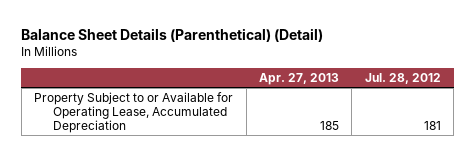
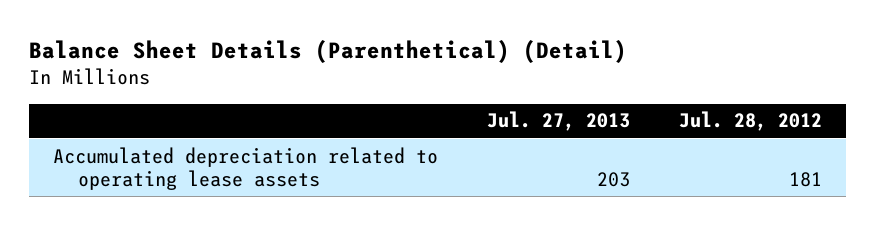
[258,73,339,86] Apr. 27, 2013 -> none
none -> [486,111,630,132] Jul. 27, 2013
[34,92,234,134] Property Subject to or Available for Operating Lease, Accumulated Depreciation -> [52,146,438,191] Accumulated depreciation related to operating lease assets

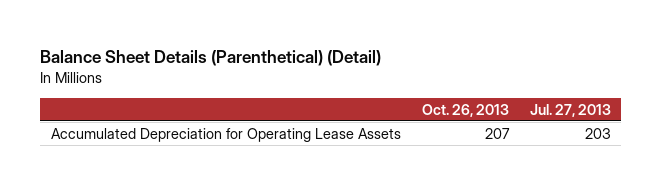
[678,111,822,132] Jul. 28, 2012 -> none
none -> [421,103,509,117] Oct. 26, 2013
[52,146,438,191] Accumulated depreciation related to operating lease assets -> [50,127,401,142] Accumulated Depreciation for Operating Lease Assets

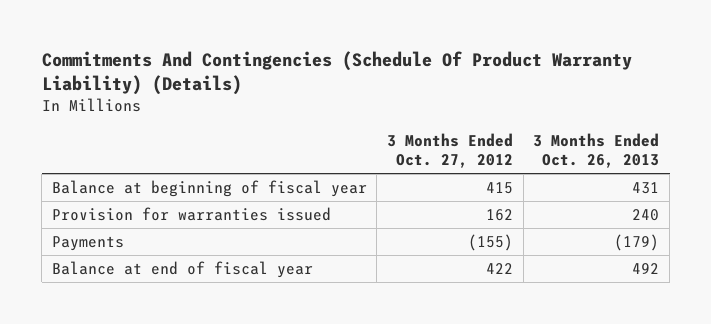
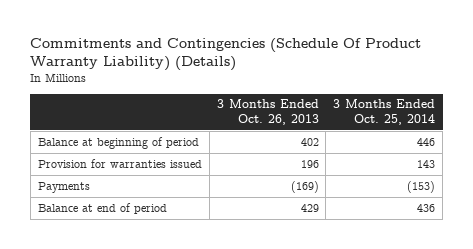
[41,50,632,95] Commitments And Contingencies (Schedule Of Product Warranty Liability) (Details) -> [30,38,422,72] Commitments and Contingencies (Schedule Of Product Warranty Liability) (Details)
[387,132,514,169] 3 Months Ended Oct. 27, 2012 -> none
none -> [333,99,436,125] 3 Months Ended Oct. 25, 2014
[51,179,367,197] Balance at beginning of fiscal year -> [37,136,199,149] Balance at beginning of period
[632,181,660,194] 431 -> [300,137,319,146] 402
[632,208,660,221] 240 -> [300,159,319,168] 196
[614,233,660,251] (179) -> [290,180,319,193] (169)
[51,260,313,278] Balance at end of fiscal year -> [37,202,167,214] Balance at end of period
[632,262,660,274] 492 -> [300,203,319,212] 429

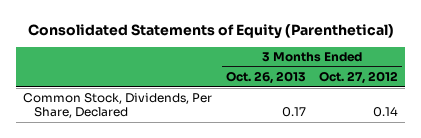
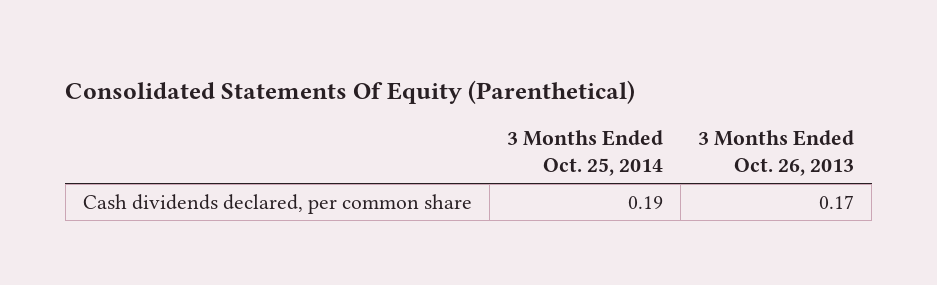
[27,23,394,39] Consolidated Statements of Equity (Parenthetical) -> [65,79,636,104] Consolidated Statements Of Equity (Parenthetical)
[319,70,399,84] Oct. 27, 2012 -> none
none -> [507,130,664,177] 3 Months Ended Oct. 25, 2014
[22,93,212,119] Common Stock, Dividends, Per Share, Declared -> [82,193,472,214] Cash dividends declared, per common share

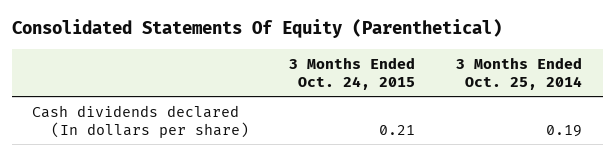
[698,130,855,177] 3 Months Ended Oct. 26, 2013 -> none
none -> [289,56,416,90] 3 Months Ended Oct. 24, 2015
[82,193,472,214] Cash dividends declared, per common share -> [32,104,249,138] Cash dividends declared (In dollars per share)

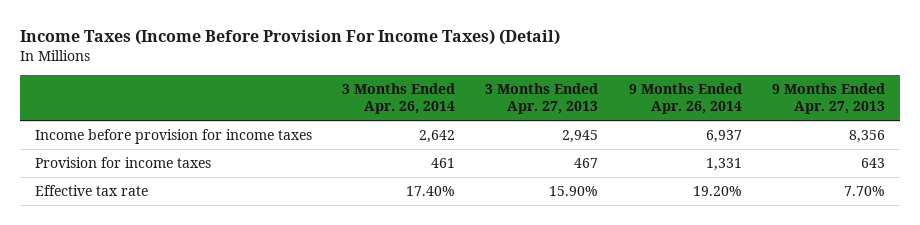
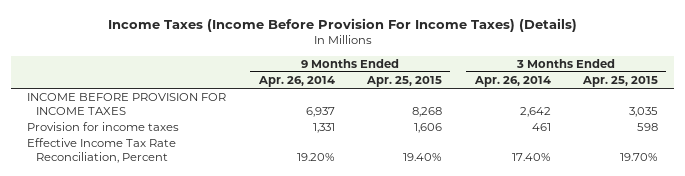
[19,28,560,45] Income Taxes (Income Before Provision For Income Taxes) (Detail) -> [107,17,577,32] Income Taxes (Income Before Provision For Income Taxes) (Details)
[485,82,599,115] 3 Months Ended Apr. 27, 2013 -> none
[771,82,885,115] 9 Months Ended Apr. 27, 2013 -> none
none -> [366,76,443,88] Apr. 25, 2015
none -> [582,76,659,88] Apr. 25, 2015
[35,128,313,144] Income before provision for income taxes -> [27,93,227,115] INCOME BEFORE PROVISION FOR INCOME TAXES
[35,184,149,196] Effective tax rate -> [27,138,177,163] Effective Income Tax Rate Reconciliation, Percent

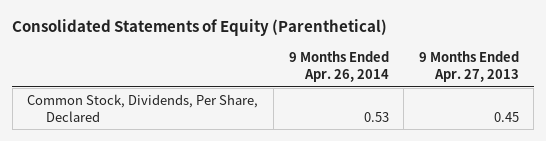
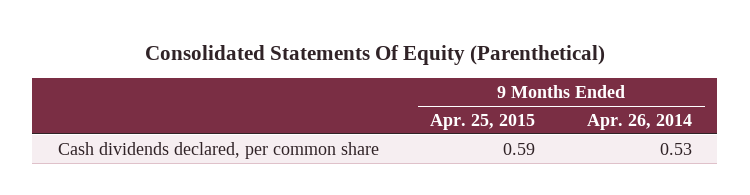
[12,19,388,37] Consolidated Statements of Equity (Parenthetical) -> [144,45,605,66] Consolidated Statements Of Equity (Parenthetical)
[418,51,519,82] 9 Months Ended Apr. 27, 2013 -> none
none -> [430,113,536,130] Apr. 25, 2015
[27,94,259,122] Common Stock, Dividends, Per Share, Declared -> [57,141,379,159] Cash dividends declared, per common share

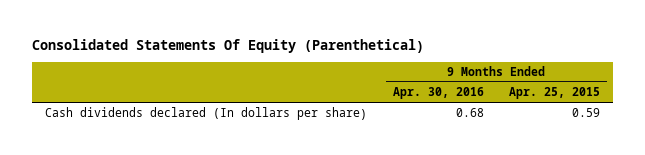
[586,113,692,130] Apr. 26, 2014 -> none
none -> [392,87,484,100] Apr. 30, 2016
[57,141,379,159] Cash dividends declared, per common share -> [45,107,368,121] Cash dividends declared (In dollars per share)

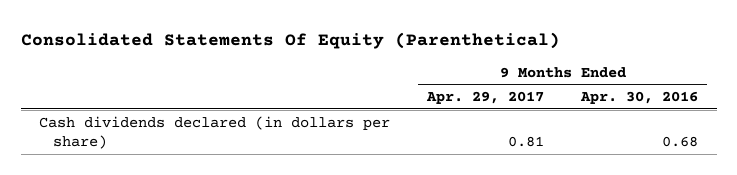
[509,87,601,100] Apr. 25, 2015 -> none
none -> [426,91,545,105] Apr. 29, 2017
[45,107,368,121] Cash dividends declared (In dollars per share) -> [39,115,391,150] Cash dividends declared (in dollars per share)

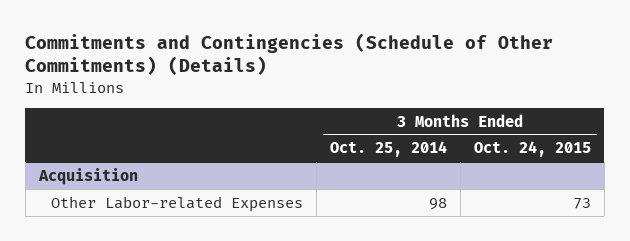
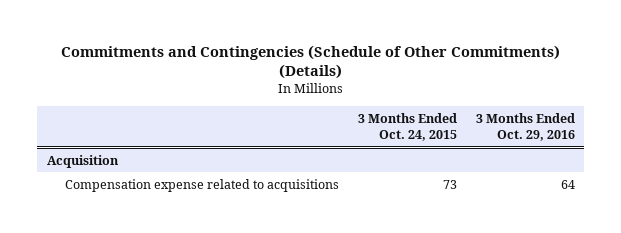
[329,141,447,158] Oct. 25, 2014 -> none
none -> [475,112,575,141] 3 Months Ended Oct. 29, 2016
[50,195,303,212] Other Labor-related Expenses -> [64,178,339,192] Compensation expense related to acquisitions

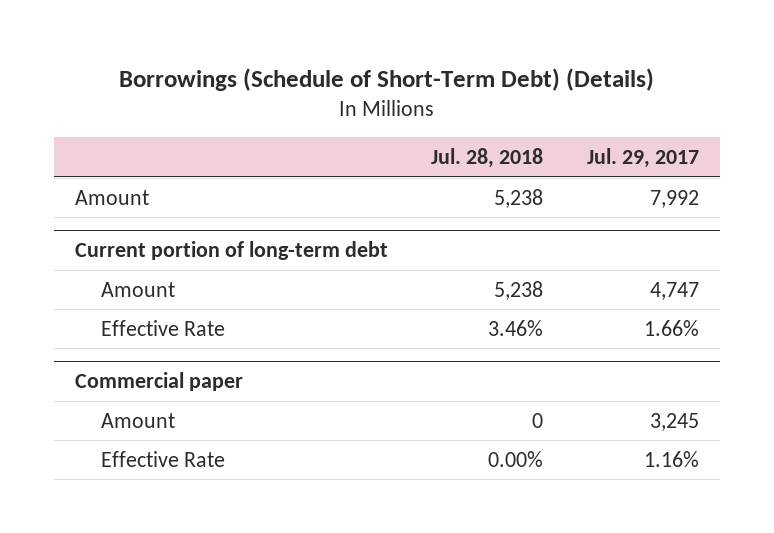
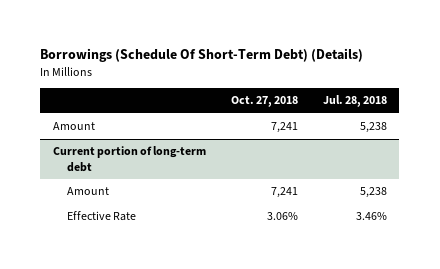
[118,67,654,91] Borrowings (Schedule of Short-Term Debt) (Details) -> [40,48,364,63] Borrowings (Schedule Of Short-Term Debt) (Details)
[586,148,699,169] Jul. 29, 2017 -> none
none -> [230,96,298,108] Oct. 27, 2018
[75,372,244,392] Commercial paper -> none
[101,412,176,428] Amount -> none
[101,450,226,467] Effective Rate -> none

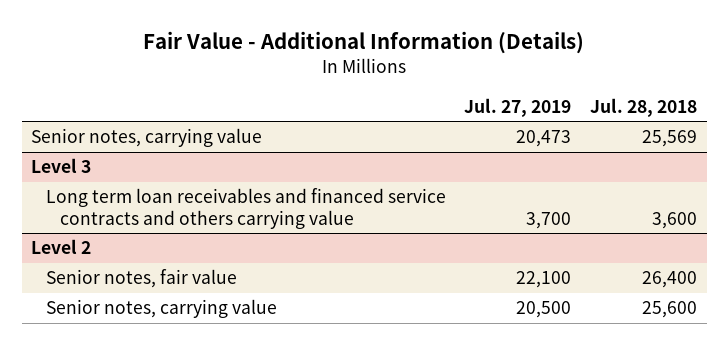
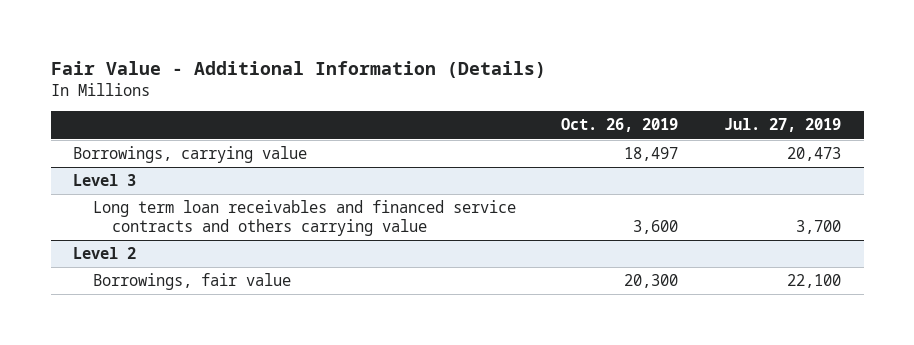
[590,97,698,117] Jul. 28, 2018 -> none
none -> [561,118,679,133] Oct. 26, 2019
[31,128,263,148] Senior notes, carrying value -> [73,146,308,164] Borrowings, carrying value
[45,299,277,319] Senior notes, carrying value -> none
[45,269,237,289] Senior notes, fair value -> [92,273,291,291] Borrowings, fair value

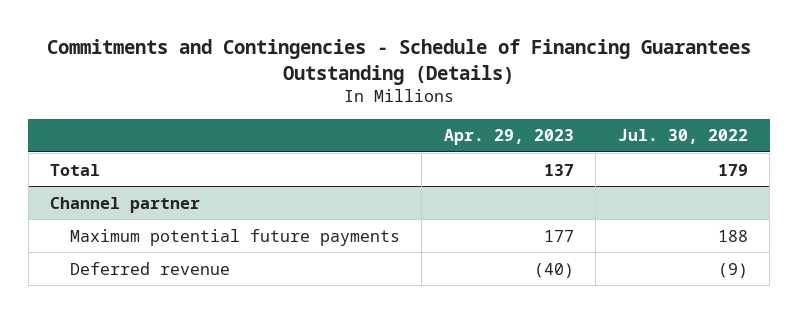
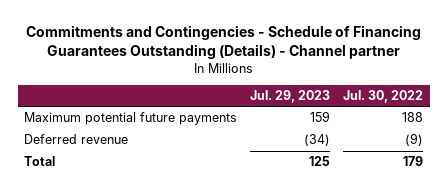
[46,38,751,85] Commitments and Contingencies - Schedule of Financing Guarantees Outstanding (Details) -> [25,24,421,60] Commitments and Contingencies - Schedule of Financing Guarantees Outstanding (Details) - Channel partner
[443,129,574,146] Apr. 29, 2023 -> none
none -> [250,90,331,104] Jul. 29, 2023
[50,196,201,213] Channel partner -> none
[50,163,101,176] Total -> [24,156,56,167] Total

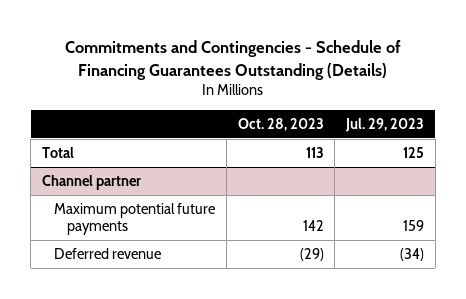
[25,24,421,60] Commitments and Contingencies - Schedule of Financing Guarantees Outstanding (Details) - Channel partner -> [65,40,402,80] Commitments and Contingencies - Schedule of Financing Guarantees Outstanding (Details)
[343,90,424,104] Jul. 30, 2022 -> none
none -> [237,117,324,131] Oct. 28, 2023
[24,156,56,167] Total -> [41,147,74,159] Total
none -> [41,175,141,191] Channel partner

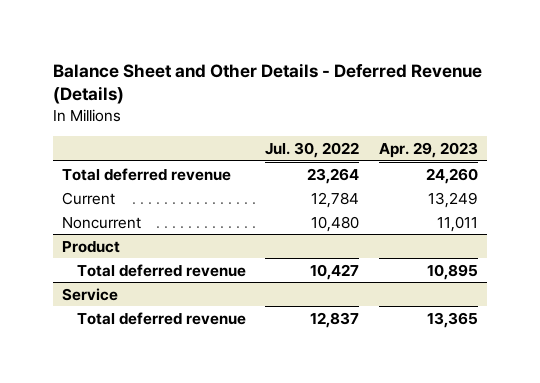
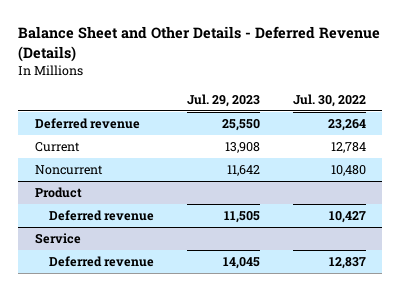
[378,141,478,158] Apr. 29, 2023 -> none
none -> [186,93,260,107] Jul. 29, 2023
[62,167,232,181] Total deferred revenue -> [34,118,140,130] Deferred revenue
[77,263,247,277] Total deferred revenue -> [49,210,155,222] Deferred revenue
[77,311,247,325] Total deferred revenue -> [49,256,155,268] Deferred revenue

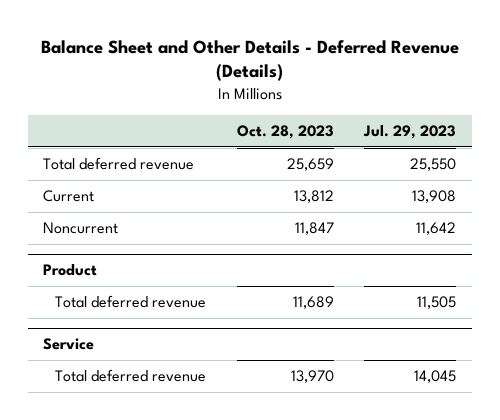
[292,93,366,107] Jul. 30, 2022 -> none
none -> [236,125,334,140] Oct. 28, 2023
[34,118,140,130] Deferred revenue -> [43,157,195,171] Total deferred revenue
[49,210,155,222] Deferred revenue -> [54,295,206,309] Total deferred revenue
[49,256,155,268] Deferred revenue -> [54,369,206,383] Total deferred revenue

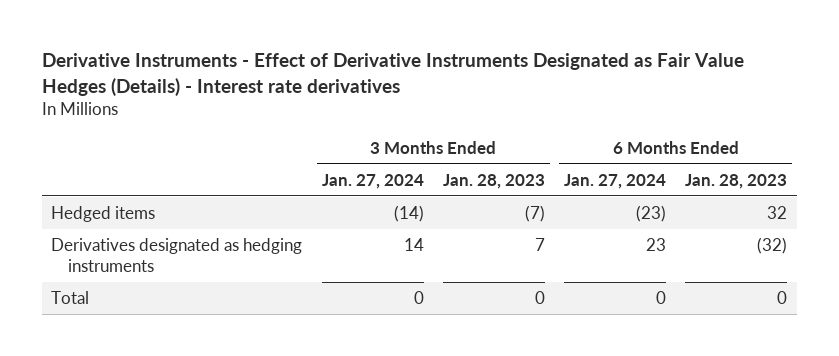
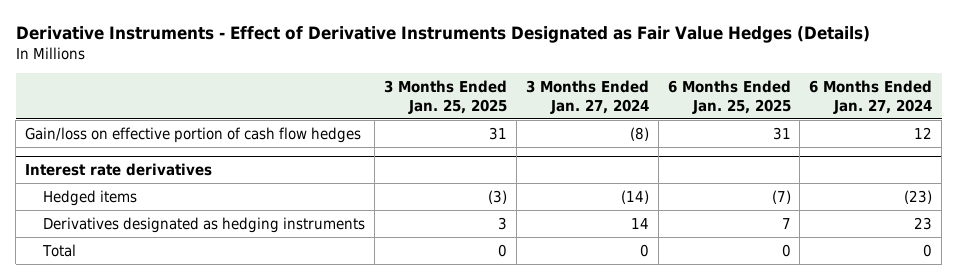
[41,53,744,96] Derivative Instruments - Effect of Derivative Instruments Designated as Fair Value Hedges (Details) - Interest rate derivatives -> [15,25,870,43] Derivative Instruments - Effect of Derivative Instruments Designated as Fair Value Hedges (Details)
[442,173,545,189] Jan. 28, 2023 -> none
[685,173,788,189] Jan. 28, 2023 -> none
none -> [383,80,507,114] 3 Months Ended Jan. 25, 2025
none -> [667,80,791,114] 6 Months Ended Jan. 25, 2025
none -> [24,127,361,144] Gain/loss on effective portion of cash flow hedges
none -> [24,163,212,177] Interest rate derivatives

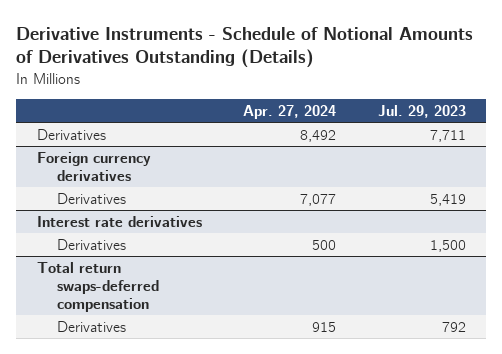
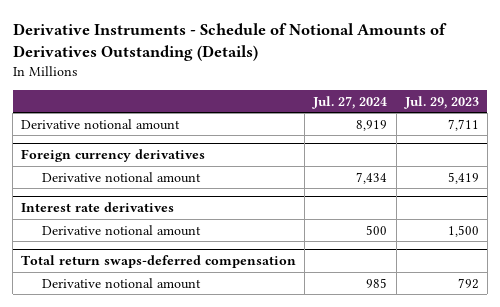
[243,104,337,119] Apr. 27, 2024 -> none
none -> [312,95,388,109] Jul. 27, 2024
[36,128,106,140] Derivatives -> [21,118,181,130] Derivative notional amount
[56,192,126,204] Derivatives -> [41,171,201,183] Derivative notional amount
[56,238,126,250] Derivatives -> [41,224,201,236] Derivative notional amount
[56,320,126,332] Derivatives -> [41,277,201,289] Derivative notional amount

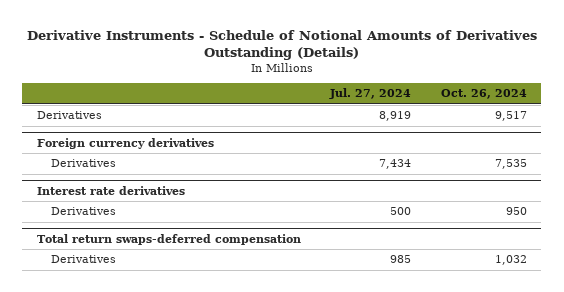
[403,95,479,109] Jul. 29, 2023 -> none
none -> [440,89,527,100] Oct. 26, 2024
[21,118,181,130] Derivative notional amount -> [36,111,102,120] Derivatives
[41,171,201,183] Derivative notional amount -> [51,159,117,168] Derivatives
[41,224,201,236] Derivative notional amount -> [51,207,117,216] Derivatives
[41,277,201,289] Derivative notional amount -> [51,255,117,264] Derivatives

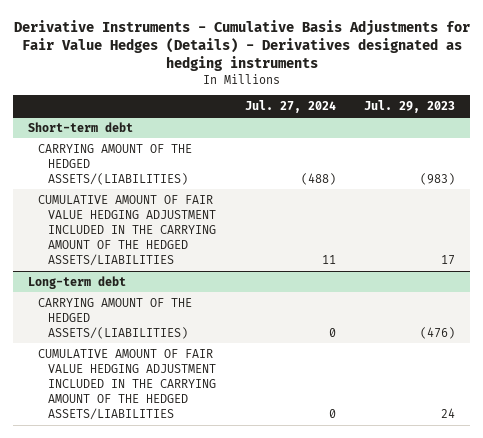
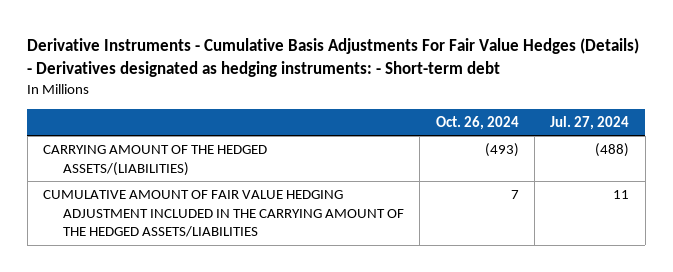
[13,19,470,71] Derivative Instruments - Cumulative Basis Adjustments for Fair Value Hedges (Details) - Derivatives designated as hedging instruments -> [27,37,640,77] Derivative Instruments - Cumulative Basis Adjustments For Fair Value Hedges (Details) - Derivatives designated as hedging instruments: - Short-term debt
[364,99,456,113] Jul. 29, 2023 -> none
none -> [435,115,519,130] Oct. 26, 2024
[27,121,133,132] Short-term debt -> none
[27,275,126,289] Long-term debt -> none
[38,297,193,339] CARRYING AMOUNT OF THE HEDGED ASSETS/(LIABILITIES) -> none
[38,348,217,421] CUMULATIVE AMOUNT OF FAIR VALUE HEDGING ADJUSTMENT INCLUDED IN THE CARRYING AMOUNT OF THE HEDGED ASSETS/LIABILITIES -> none

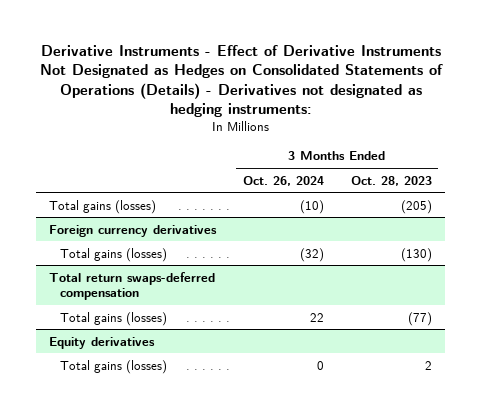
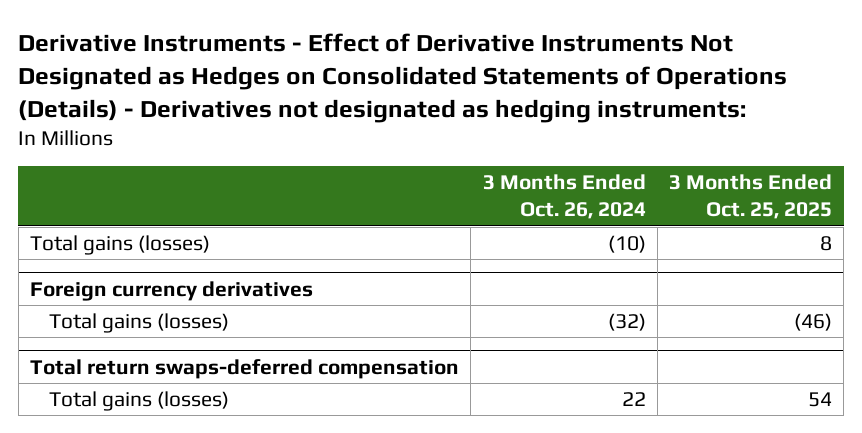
[350,175,432,186] Oct. 28, 2023 -> none
none -> [669,174,833,220] 3 Months Ended Oct. 25, 2025
[49,336,156,349] Equity derivatives -> none
[59,359,167,374] Total gains (losses) -> none

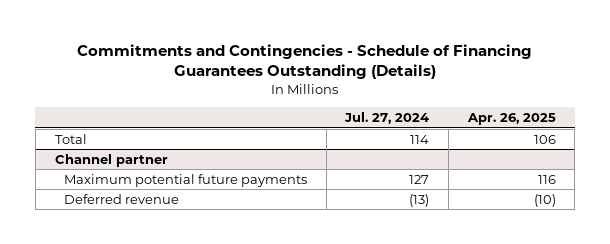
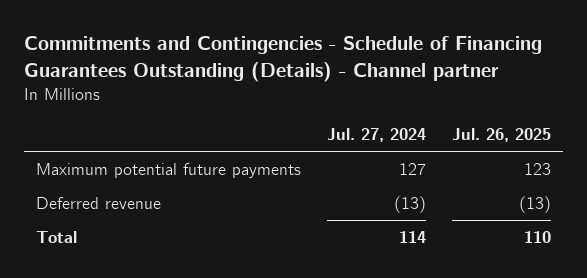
[77,43,533,80] Commitments and Contingencies - Schedule of Financing Guarantees Outstanding (Details) -> [23,36,542,83] Commitments and Contingencies - Schedule of Financing Guarantees Outstanding (Details) - Channel partner
[466,113,556,126] Apr. 26, 2025 -> none
none -> [451,128,551,143] Jul. 26, 2025
[54,153,168,167] Channel partner -> none
[54,133,87,144] Total -> [36,230,78,243] Total

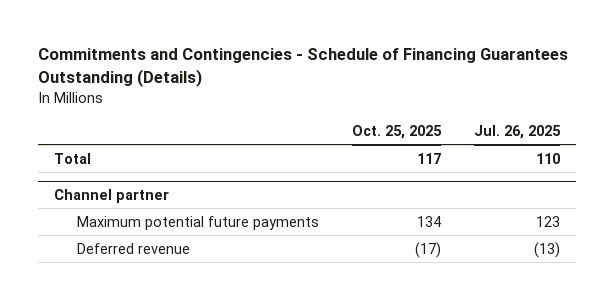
[23,36,542,83] Commitments and Contingencies - Schedule of Financing Guarantees Outstanding (Details) - Channel partner -> [37,48,568,87] Commitments and Contingencies - Schedule of Financing Guarantees Outstanding (Details)
[326,128,426,143] Jul. 27, 2024 -> none
none -> [352,124,443,139] Oct. 25, 2025
[36,230,78,243] Total -> [54,152,92,164] Total
none -> [54,188,170,203] Channel partner

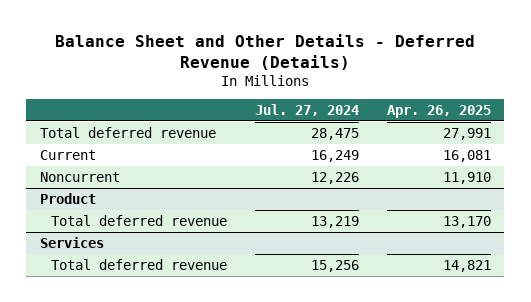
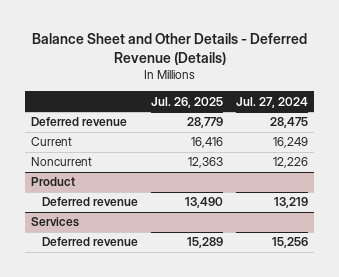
[386,104,491,118] Apr. 26, 2025 -> none
none -> [151,96,224,108] Jul. 26, 2025
[40,126,217,138] Total deferred revenue -> [31,117,128,127] Deferred revenue
[50,214,227,226] Total deferred revenue -> [42,197,139,207] Deferred revenue
[50,258,227,270] Total deferred revenue -> [42,237,139,247] Deferred revenue

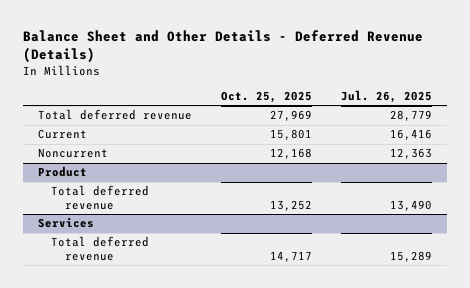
[235,96,308,108] Jul. 27, 2024 -> none
none -> [220,91,312,104] Oct. 25, 2025
[31,117,128,127] Deferred revenue -> [37,109,192,121] Total deferred revenue
[42,197,139,207] Deferred revenue -> [51,185,150,211] Total deferred revenue
[42,237,139,247] Deferred revenue -> [51,236,150,262] Total deferred revenue

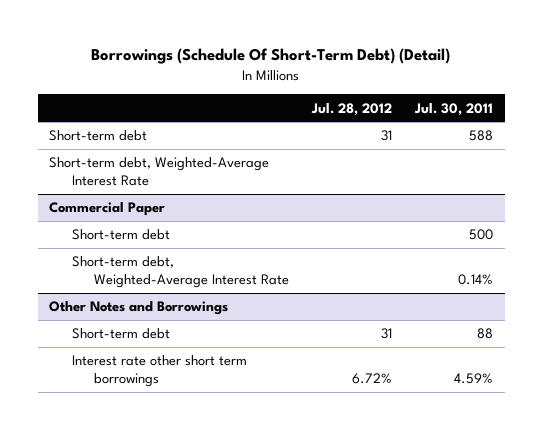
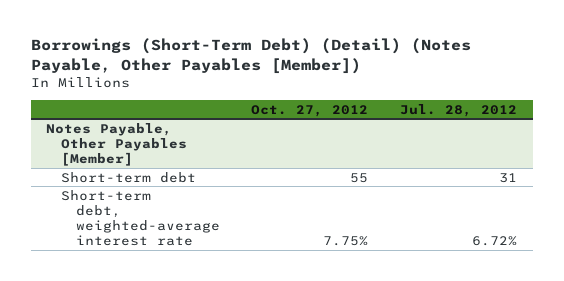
[91,48,451,65] Borrowings (Schedule Of Short-Term Debt) (Detail) -> [30,38,471,75] Borrowings (Short-Term Debt) (Detail) (Notes Payable, Other Payables [Member])
[414,102,494,116] Jul. 30, 2011 -> none
none -> [251,104,369,117] Oct. 27, 2012
[49,130,148,142] Short-term debt -> none
[49,157,270,187] Short-term debt, Weighted-Average Interest Rate -> none
[49,202,166,217] Commercial Paper -> none
[71,229,170,241] Short-term debt -> none
[71,256,290,289] Short-term debt, Weighted-Average Interest Rate -> none
[49,301,229,316] Other Notes and Borrowings -> none
none -> [46,122,188,167] Notes Payable, Other Payables [Member]
[71,355,247,388] Interest rate other short term borrowings -> [61,189,220,247] Short-term debt, weighted-average interest rate

